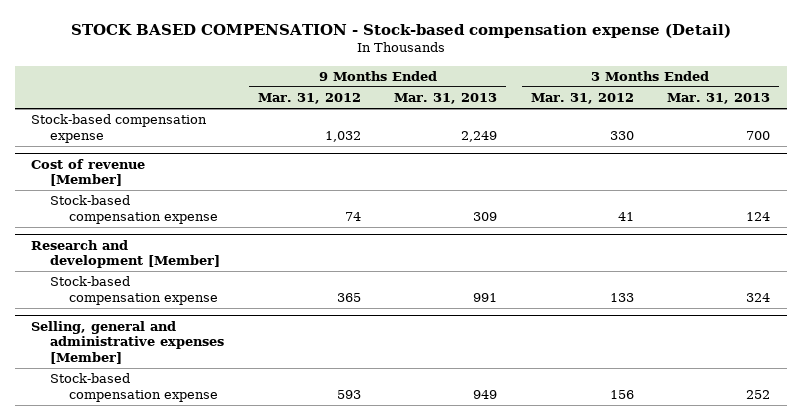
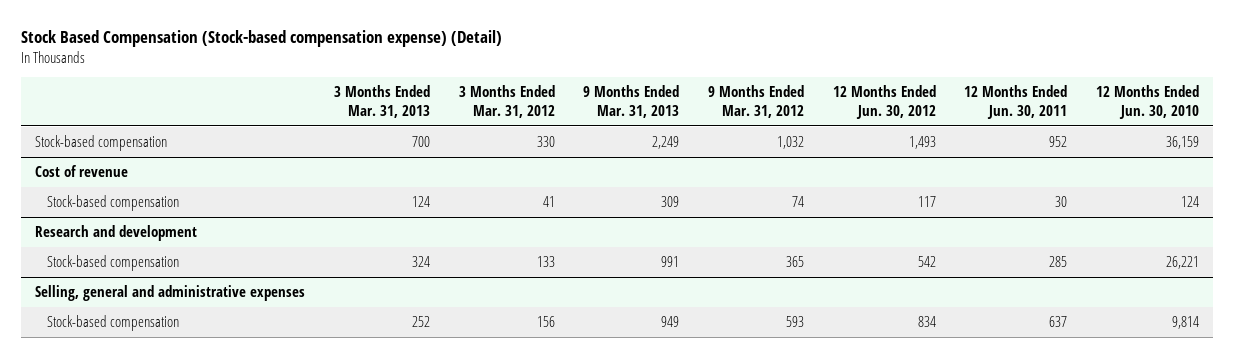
[70,23,731,38] STOCK BASED COMPENSATION - Stock-based compensation expense (Detail) -> [21,30,503,48] Stock Based Compensation (Stock-based compensation expense) (Detail)
none -> [832,85,936,119] 12 Months Ended Jun. 30, 2012
none -> [964,85,1068,119] 12 Months Ended Jun. 30, 2011
none -> [1096,85,1200,119] 12 Months Ended Jun. 30, 2010
[31,114,208,143] Stock-based compensation expense -> [35,134,168,151] Stock-based compensation
[31,159,146,187] Cost of revenue [Member] -> [35,164,129,177] Cost of revenue
[50,195,219,224] Stock-based compensation expense -> [46,194,179,211] Stock-based compensation
[31,240,221,269] Research and development [Member] -> [35,224,198,241] Research and development
[50,276,219,305] Stock-based compensation expense -> [46,254,179,271] Stock-based compensation
[31,321,225,364] Selling, general and administrative expenses [Member] -> [35,284,306,301] Selling, general and administrative expenses
[50,373,219,402] Stock-based compensation expense -> [46,314,179,331] Stock-based compensation

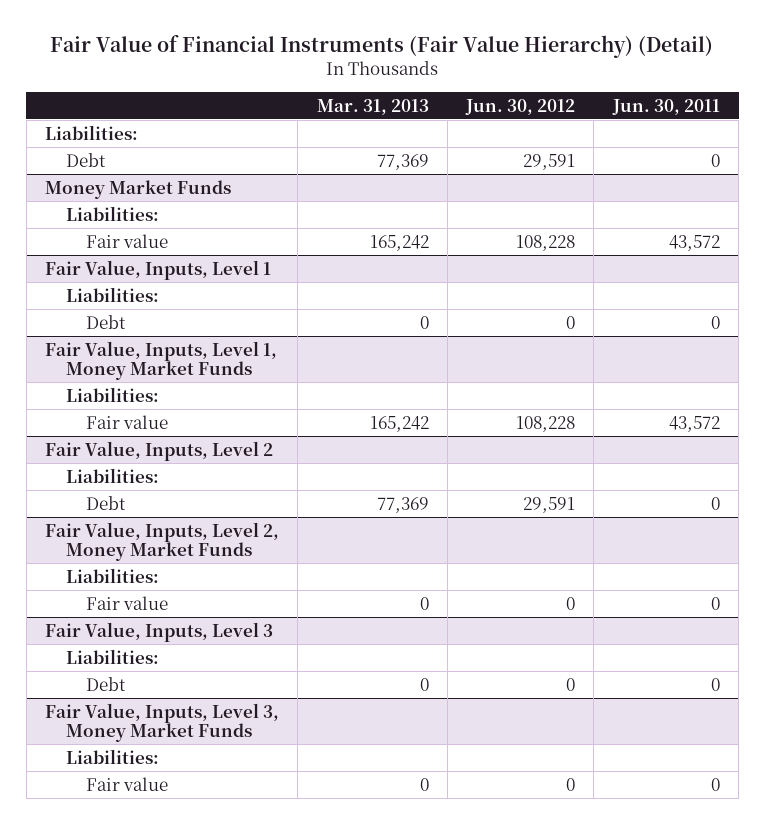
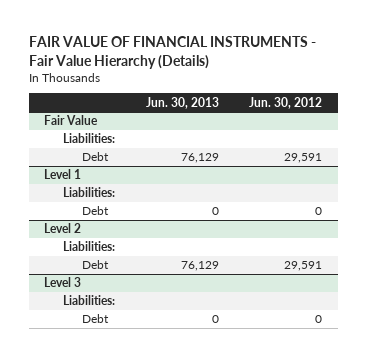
[50,35,714,59] Fair Value of Financial Instruments (Fair Value Hierarchy) (Detail) -> [29,36,317,69] FAIR VALUE OF FINANCIAL INSTRUMENTS - Fair Value Hierarchy (Details)
[316,98,429,115] Mar. 31, 2013 -> none
[611,98,720,115] Jun. 30, 2011 -> none
none -> [145,96,219,109] Jun. 30, 2013
none -> [44,115,99,126] Fair Value
[45,179,232,199] Money Market Funds -> none
[65,205,159,221] Liabilities: -> none
[86,233,169,248] Fair value -> none
[45,259,272,280] Fair Value, Inputs, Level 1 -> none
none -> [44,169,82,180] Level 1
[45,340,278,380] Fair Value, Inputs, Level 1, Money Market Funds -> none
[65,386,159,402] Liabilities: -> none
[86,414,169,429] Fair value -> none
[45,440,274,461] Fair Value, Inputs, Level 2 -> none
none -> [44,223,82,234] Level 2
[45,521,280,561] Fair Value, Inputs, Level 2, Money Market Funds -> none
[65,567,159,583] Liabilities: -> none
[86,595,169,610] Fair value -> none
[45,621,274,642] Fair Value, Inputs, Level 3 -> none
none -> [44,277,82,288] Level 3
[45,702,280,742] Fair Value, Inputs, Level 3, Money Market Funds -> none
[65,748,159,764] Liabilities: -> none
[86,776,169,791] Fair value -> none

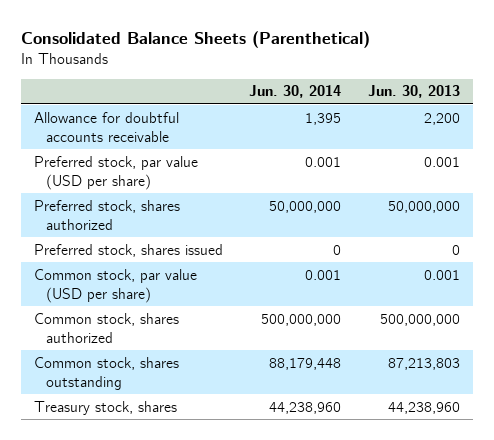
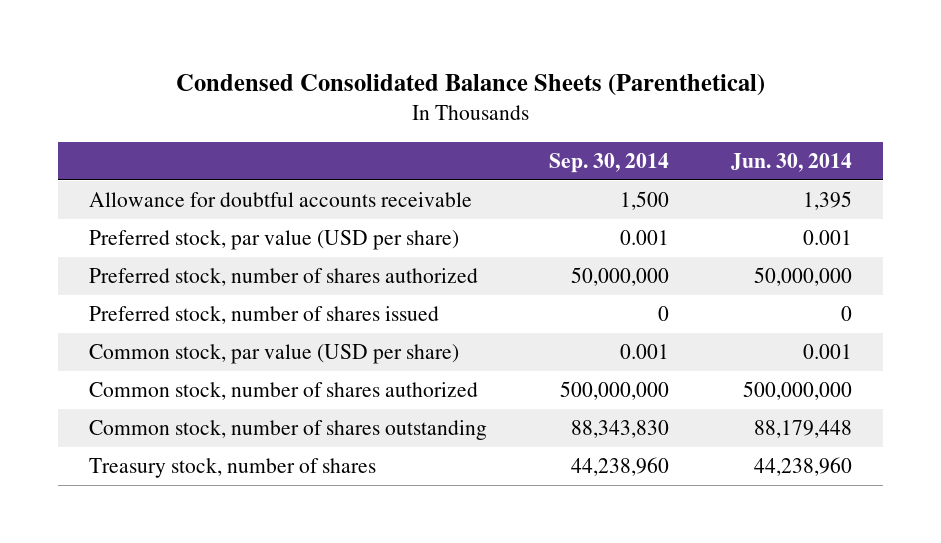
[21,30,371,48] Consolidated Balance Sheets (Parenthetical) -> [175,74,765,97] Condensed Consolidated Balance Sheets (Parenthetical)
[367,85,460,99] Jun. 30, 2013 -> none
none -> [549,152,670,173] Sep. 30, 2014
[34,199,181,230] Preferred stock, shares authorized -> [89,268,479,287] Preferred stock, number of shares authorized
[34,243,224,257] Preferred stock, shares issued -> [89,306,440,325] Preferred stock, number of shares issued
[34,312,180,343] Common stock, shares authorized -> [89,382,479,401] Common stock, number of shares authorized
[34,356,180,390] Common stock, shares outstanding -> [89,420,488,441] Common stock, number of shares outstanding
[34,400,178,415] Treasury stock, shares -> [89,458,377,479] Treasury stock, number of shares

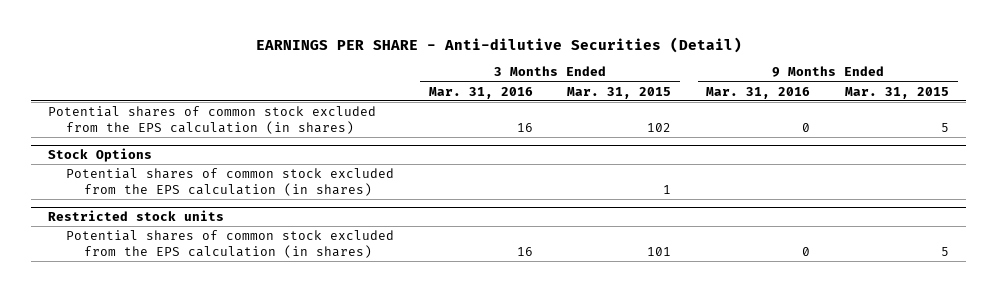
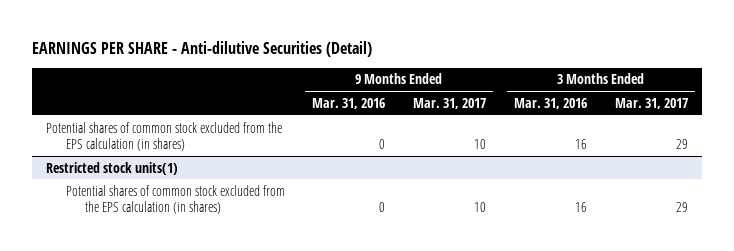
[567,86,672,99] Mar. 31, 2015 -> none
[844,86,949,99] Mar. 31, 2015 -> none
none -> [413,97,487,109] Mar. 31, 2017
none -> [614,97,688,109] Mar. 31, 2017
[48,147,153,162] Stock Options -> none
[65,167,394,196] Potential shares of common stock excluded from the EPS calculation (in shares) -> none
[48,209,225,221] Restricted stock units -> [46,161,179,175] Restricted stock units(1)

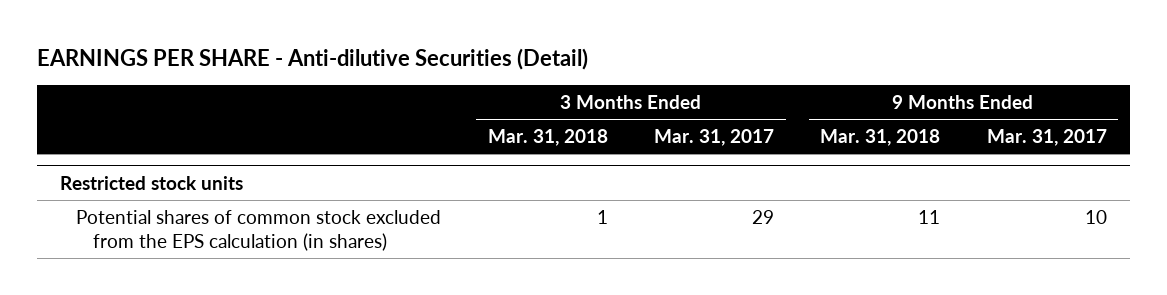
[312,97,386,109] Mar. 31, 2016 -> none
[514,97,588,109] Mar. 31, 2016 -> none
none -> [487,129,608,147] Mar. 31, 2018
none -> [820,129,941,147] Mar. 31, 2018
[46,121,283,152] Potential shares of common stock excluded from the EPS calculation (in shares) -> none
[46,161,179,175] Restricted stock units(1) -> [60,175,244,190] Restricted stock units

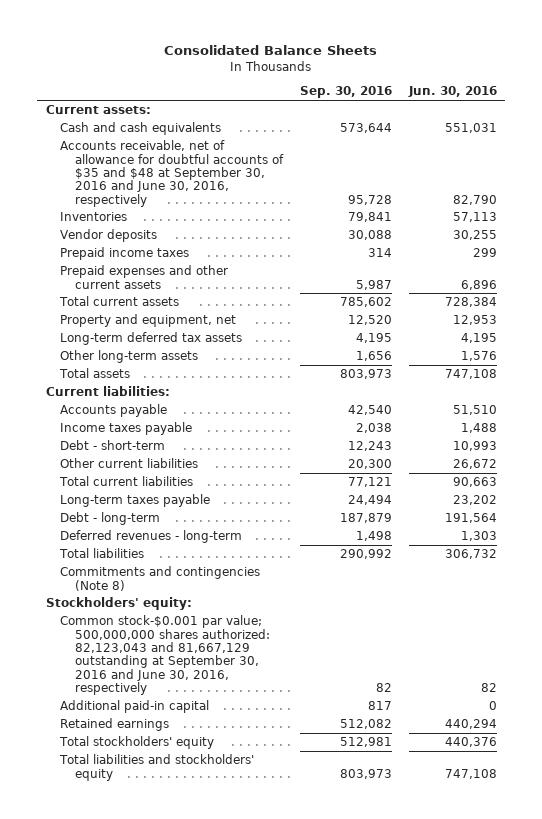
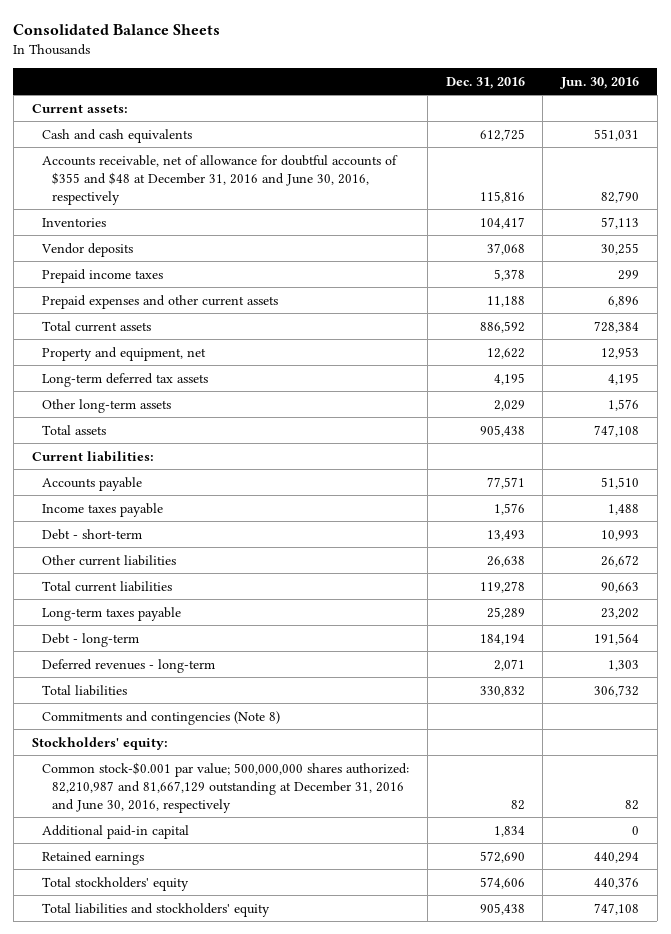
[299,86,392,99] Sep. 30, 2016 -> none
none -> [445,76,525,89] Dec. 31, 2016
[60,140,284,207] Accounts receivable, net of allowance for doubtful accounts of $35 and $48 at September 30, 2016 and June 30, 2016, respectively -> [41,154,398,205] Accounts receivable, net of allowance for doubtful accounts of $355 and $48 at December 31, 2016 and June 30, 2016, respectively
[60,615,270,696] Common stock-$0.001 par value; 500,000,000 shares authorized: 82,123,043 and 81,667,129 outstanding at September 30, 2016 and June 30, 2016, respectively -> [41,761,409,813] Common stock-$0.001 par value; 500,000,000 shares authorized: 82,210,987 and 81,667,129 outstanding at December 31, 2016 and June 30, 2016, respectively

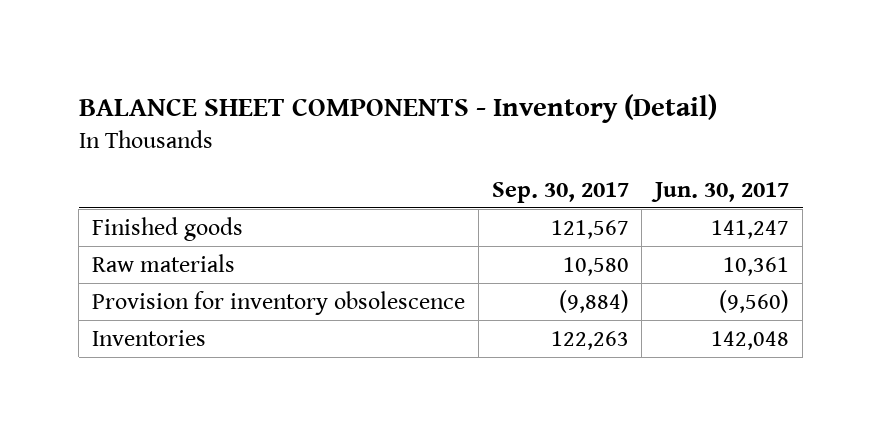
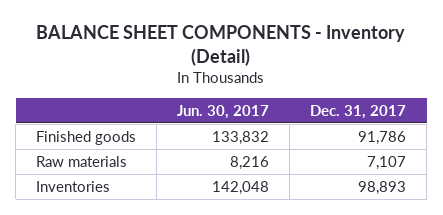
[491,182,629,204] Sep. 30, 2017 -> none
none -> [310,104,407,119] Dec. 31, 2017
[91,290,465,315] Provision for inventory obsolescence -> none
[711,219,790,239] 141,247 -> [212,130,270,145] 133,832
[723,256,790,276] 10,361 -> [230,155,270,170] 8,216

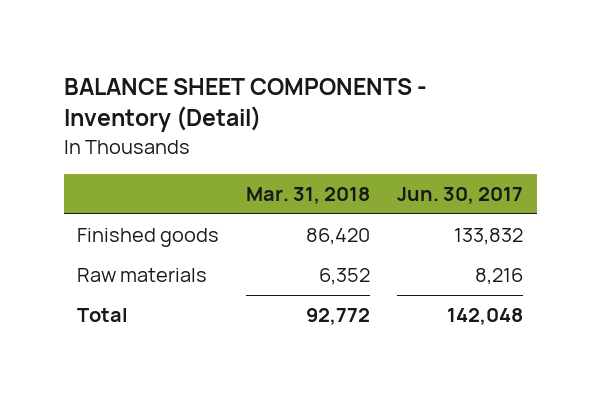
[310,104,407,119] Dec. 31, 2017 -> none
none -> [246,187,371,205] Mar. 31, 2018
[36,180,111,192] Inventories -> [77,308,129,323] Total

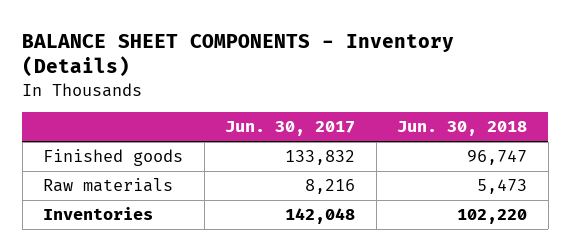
[63,78,427,133] BALANCE SHEET COMPONENTS - Inventory (Detail) -> [22,33,455,78] BALANCE SHEET COMPONENTS - Inventory (Details)
[246,187,371,205] Mar. 31, 2018 -> none
none -> [397,121,528,137] Jun. 30, 2018
[77,308,129,323] Total -> [43,207,154,221] Inventories

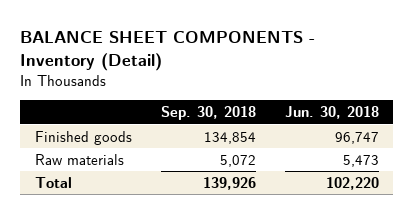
[22,33,455,78] BALANCE SHEET COMPONENTS - Inventory (Details) -> [20,30,316,71] BALANCE SHEET COMPONENTS - Inventory (Detail)
[225,121,356,137] Jun. 30, 2017 -> none
none -> [160,106,256,121] Sep. 30, 2018
[43,207,154,221] Inventories -> [34,176,72,188] Total

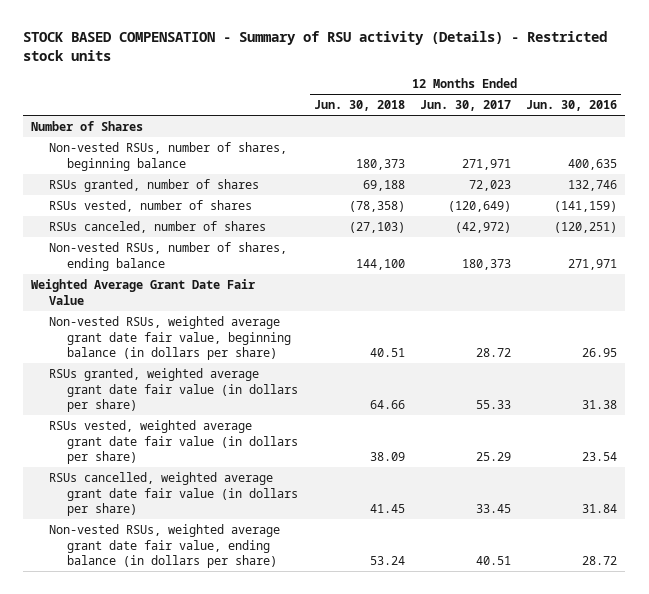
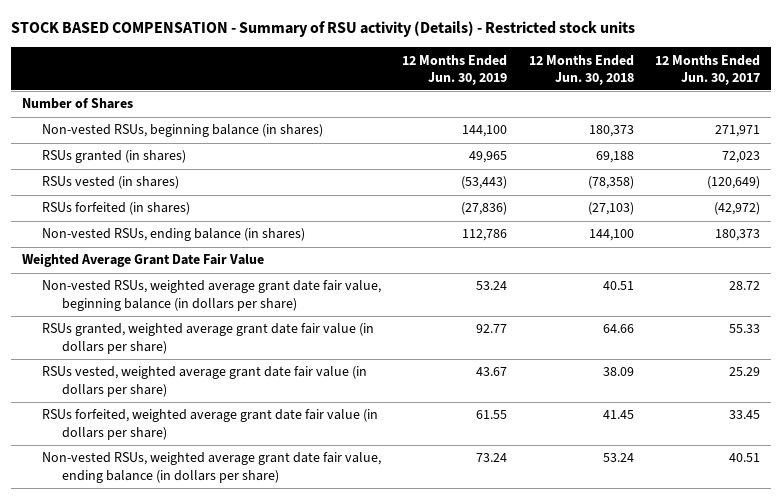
[526,100,618,112] Jun. 30, 2016 -> none
none -> [402,54,508,85] 12 Months Ended Jun. 30, 2019
[49,141,288,171] Non-vested RSUs, number of shares, beginning balance -> [41,124,323,138] Non-vested RSUs, beginning balance (in shares)
[49,178,260,192] RSUs granted, number of shares -> [41,150,186,164] RSUs granted (in shares)
[49,199,253,212] RSUs vested, number of shares -> [41,176,179,190] RSUs vested (in shares)
[49,220,267,233] RSUs canceled, number of shares -> [41,202,190,216] RSUs forfeited (in shares)
[49,241,288,271] Non-vested RSUs, number of shares, ending balance -> [41,228,305,242] Non-vested RSUs, ending balance (in shares)
[49,471,299,517] RSUs cancelled, weighted average grant date fair value (in dollars per share) -> [41,409,378,440] RSUs forfeited, weighted average grant date fair value (in dollars per share)

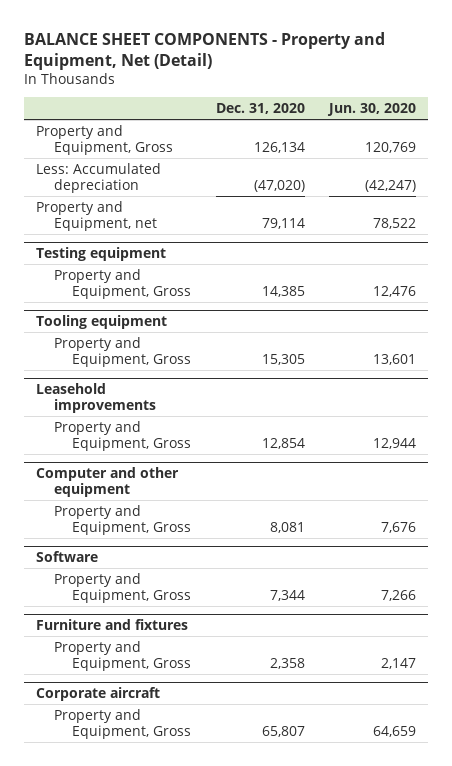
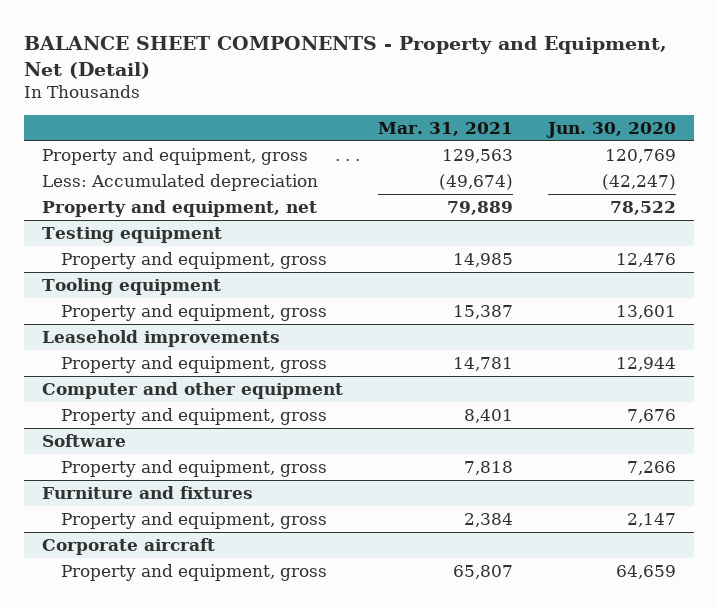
[215,103,305,115] Dec. 31, 2020 -> none
none -> [377,121,513,136] Mar. 31, 2021
[36,124,174,155] Property and Equipment, Gross -> [41,147,308,165] Property and equipment, gross
[36,200,158,231] Property and Equipment, net -> [41,199,317,217] Property and equipment, net
[54,268,192,299] Property and Equipment, Gross -> [60,251,327,269] Property and equipment, gross
[54,336,192,367] Property and Equipment, Gross -> [60,303,327,321] Property and equipment, gross
[54,420,192,451] Property and Equipment, Gross -> [60,355,327,373] Property and equipment, gross
[54,504,192,535] Property and Equipment, Gross -> [60,407,327,425] Property and equipment, gross
[54,572,192,603] Property and Equipment, Gross -> [60,459,327,477] Property and equipment, gross
[54,640,192,671] Property and Equipment, Gross -> [60,511,327,529] Property and equipment, gross
[54,708,192,739] Property and Equipment, Gross -> [60,563,327,581] Property and equipment, gross

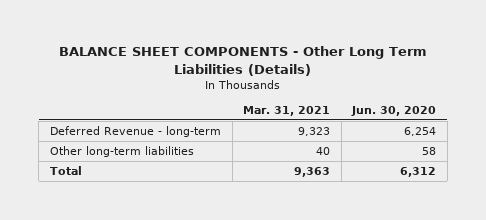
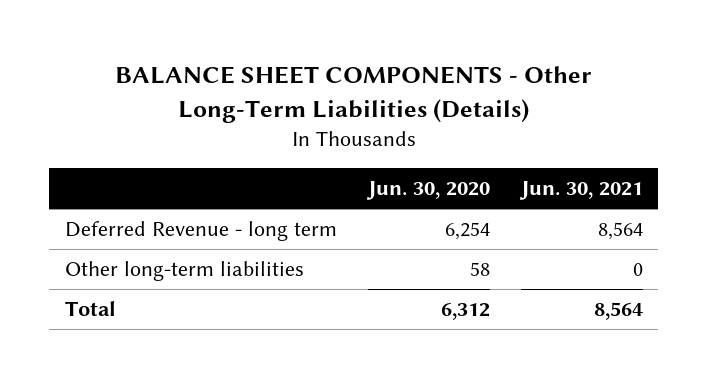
[59,46,428,76] BALANCE SHEET COMPONENTS - Other Long Term Liabilities (Details) -> [114,65,592,123] BALANCE SHEET COMPONENTS - Other Long-Term Liabilities (Details)
[243,105,331,116] Mar. 31, 2021 -> none
none -> [518,181,643,201] Jun. 30, 2021
[50,126,222,138] Deferred Revenue - long-term -> [64,221,337,242] Deferred Revenue - long term

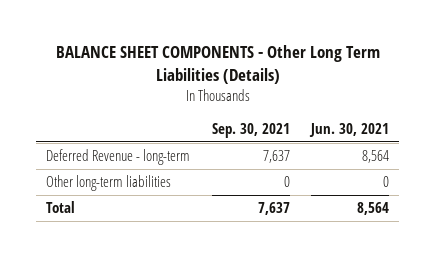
[114,65,592,123] BALANCE SHEET COMPONENTS - Other Long-Term Liabilities (Details) -> [55,45,380,85] BALANCE SHEET COMPONENTS - Other Long Term Liabilities (Details)
[365,181,490,201] Jun. 30, 2020 -> none
none -> [211,122,290,138] Sep. 30, 2021
[64,221,337,242] Deferred Revenue - long term -> [46,149,191,166] Deferred Revenue - long-term

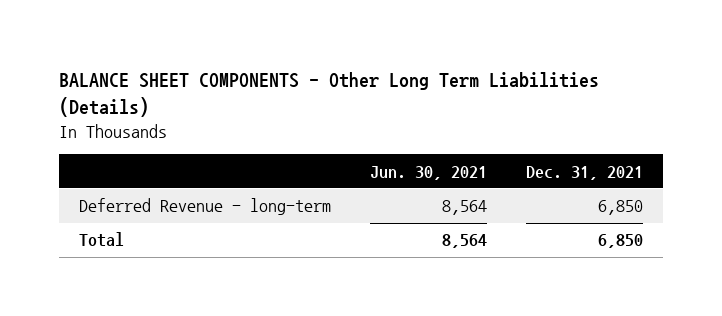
[211,122,290,138] Sep. 30, 2021 -> none
none -> [526,165,644,180] Dec. 31, 2021
[46,175,172,192] Other long-term liabilities -> none

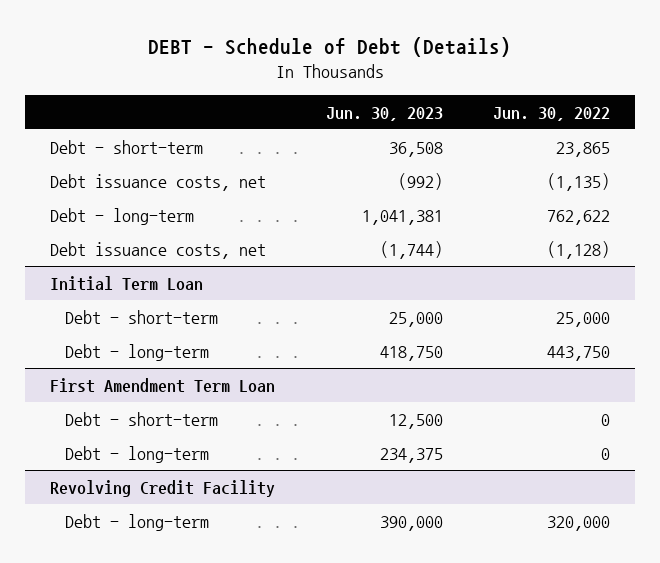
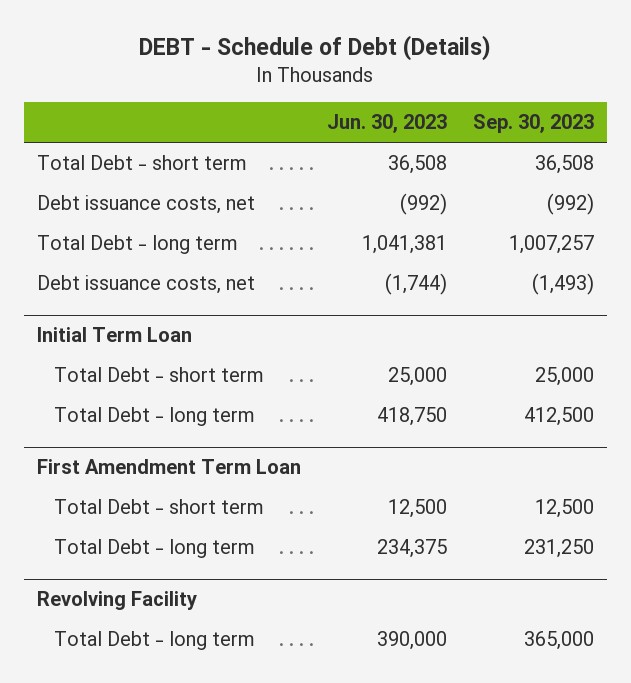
[492,106,610,121] Jun. 30, 2022 -> none
none -> [472,114,594,134] Sep. 30, 2023
[50,139,204,154] Debt - short-term -> [36,155,247,171] Total Debt - short term
[50,207,195,225] Debt - long-term -> [36,235,238,255] Total Debt - long term
[65,309,219,324] Debt - short-term -> [53,367,264,383] Total Debt - short term
[65,343,210,361] Debt - long-term -> [53,407,255,427] Total Debt - long term
[65,411,219,426] Debt - short-term -> [53,499,264,515] Total Debt - short term
[65,445,210,463] Debt - long-term -> [53,539,255,559] Total Debt - long term
[50,479,276,497] Revolving Credit Facility -> [36,591,197,611] Revolving Facility
[65,513,210,531] Debt - long-term -> [53,631,255,651] Total Debt - long term

